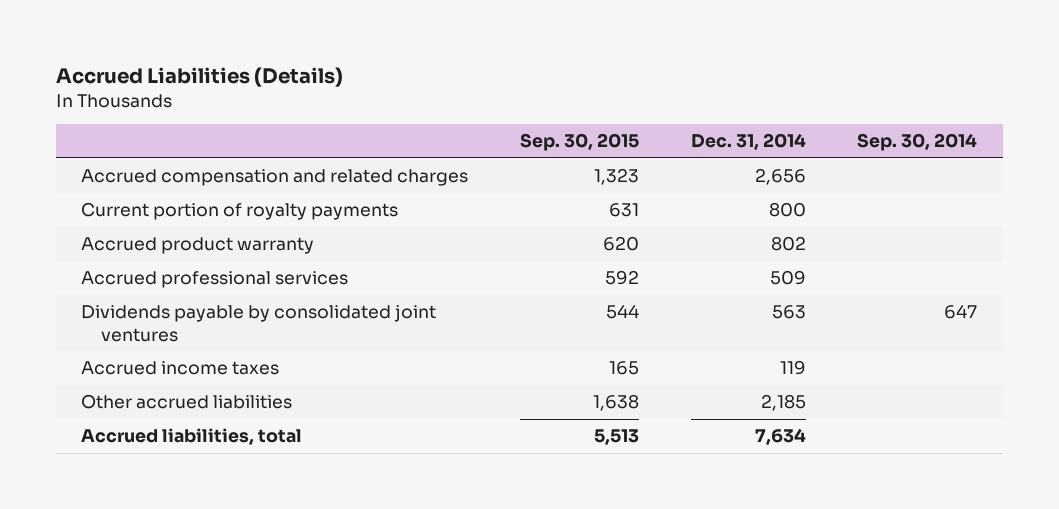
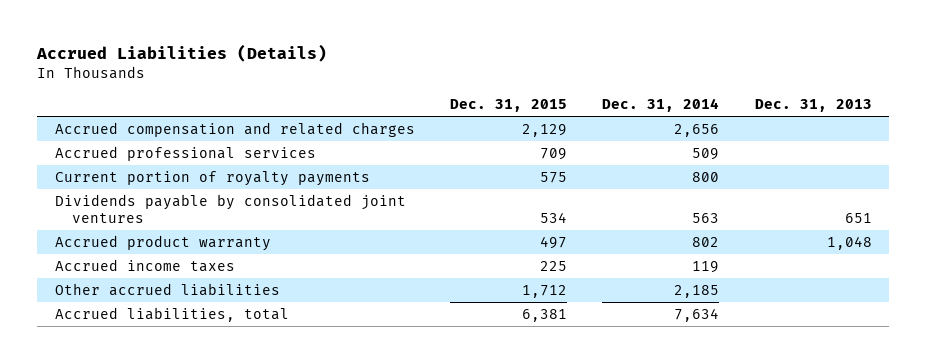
[519,133,639,152] Sep. 30, 2015 -> none
[857,133,978,152] Sep. 30, 2014 -> none
none -> [450,98,568,112] Dec. 31, 2015
none -> [754,98,872,112] Dec. 31, 2013
[81,202,399,221] Current portion of royalty payments -> [54,170,370,186] Current portion of royalty payments
[81,237,315,255] Accrued product warranty -> [54,234,271,251] Accrued product warranty

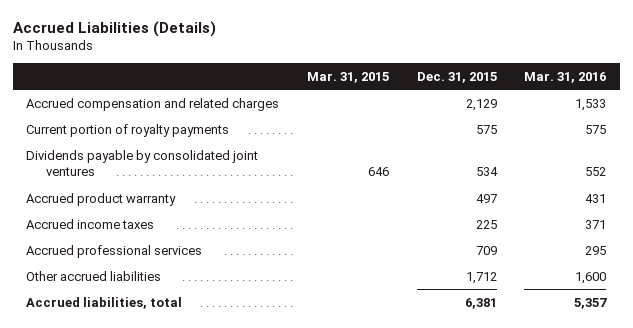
[602,97,720,112] Dec. 31, 2014 -> none
[754,98,872,112] Dec. 31, 2013 -> none
none -> [307,71,390,83] Mar. 31, 2015
none -> [524,71,607,83] Mar. 31, 2016
[54,145,316,161] Accrued professional services -> [26,244,203,258] Accrued professional services

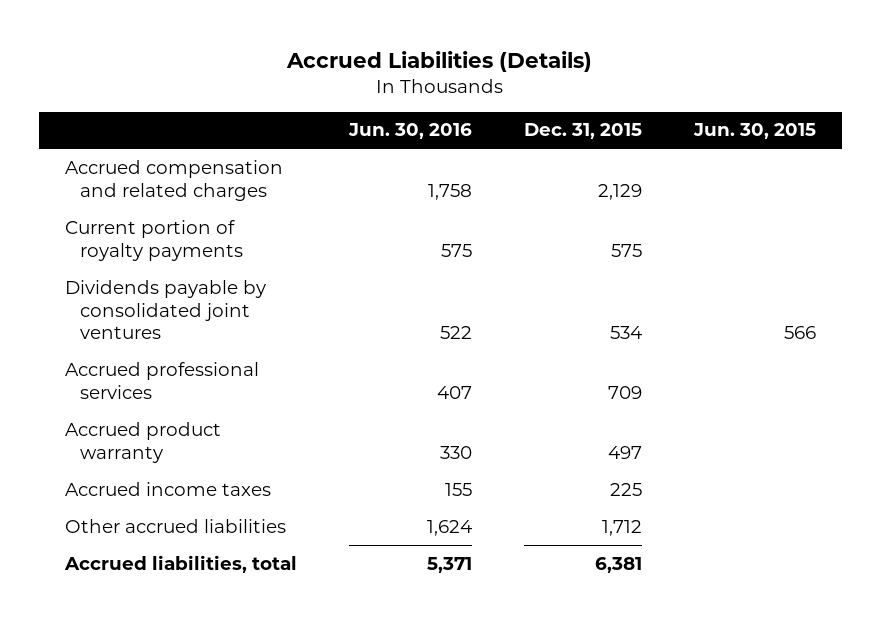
[307,71,390,83] Mar. 31, 2015 -> none
[524,71,607,83] Mar. 31, 2016 -> none
none -> [347,123,472,140] Jun. 30, 2016
none -> [693,123,817,140] Jun. 30, 2015
[26,244,203,258] Accrued professional services -> [64,361,259,399] Accrued professional services

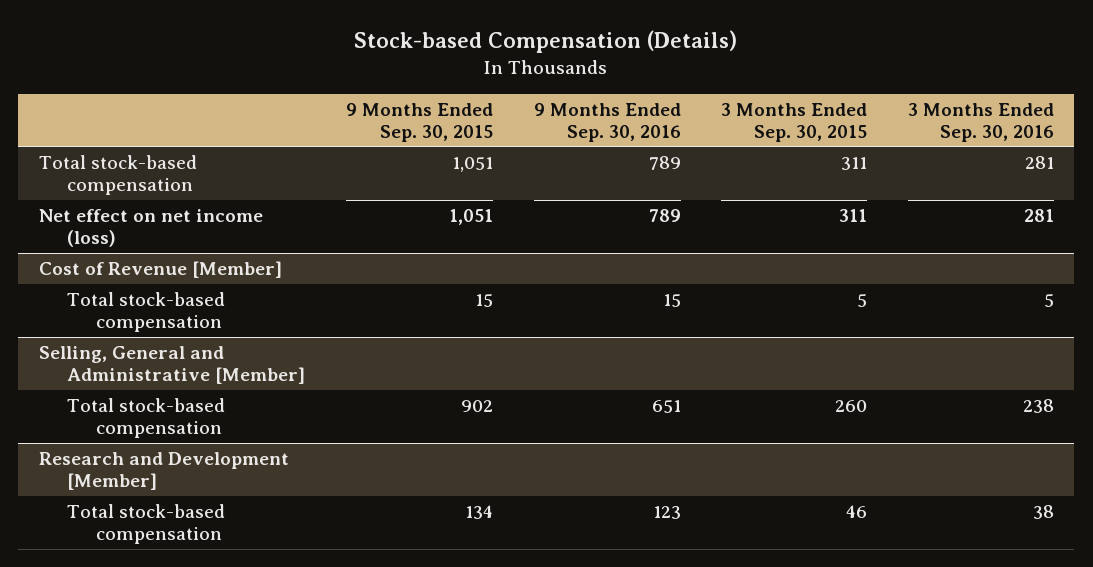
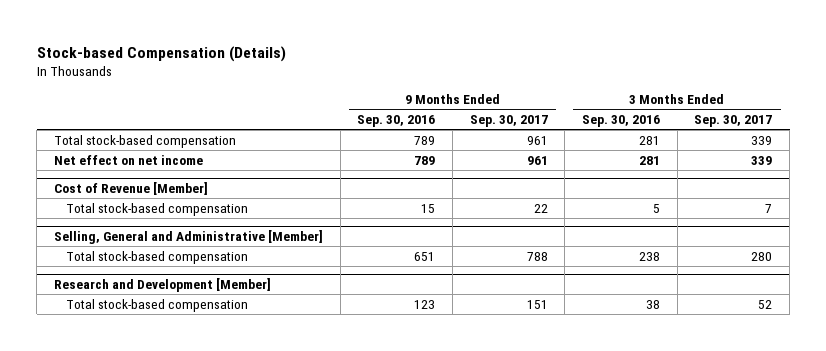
[345,102,493,142] 9 Months Ended Sep. 30, 2015 -> none
[721,102,868,142] 3 Months Ended Sep. 30, 2015 -> none
none -> [469,114,548,127] Sep. 30, 2017
none -> [694,114,773,127] Sep. 30, 2017
[38,208,263,248] Net effect on net income (loss) -> [53,154,203,165] Net effect on net income

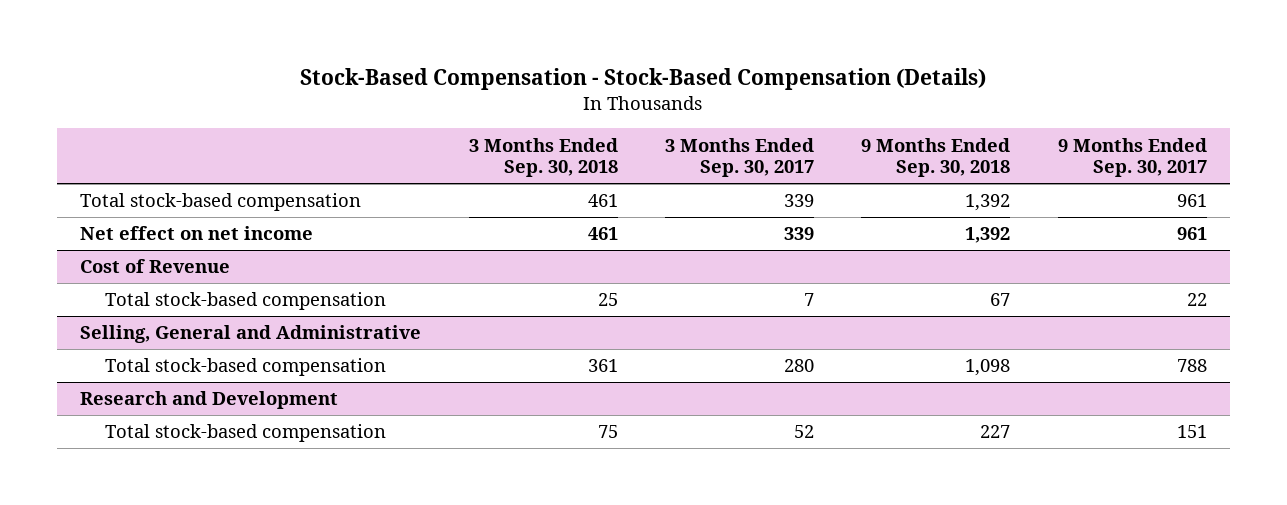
[36,45,286,62] Stock-based Compensation (Details) -> [300,68,987,91] Stock-Based Compensation - Stock-Based Compensation (Details)
[357,114,436,127] Sep. 30, 2016 -> none
[582,114,661,127] Sep. 30, 2016 -> none
none -> [468,137,618,178] 3 Months Ended Sep. 30, 2018
none -> [861,137,1011,178] 9 Months Ended Sep. 30, 2018
[53,181,208,195] Cost of Revenue [Member] -> [80,259,231,274] Cost of Revenue
[53,229,323,244] Selling, General and Administrative [Member] -> [80,325,422,344] Selling, General and Administrative
[53,277,271,292] Research and Development [Member] -> [80,391,339,410] Research and Development

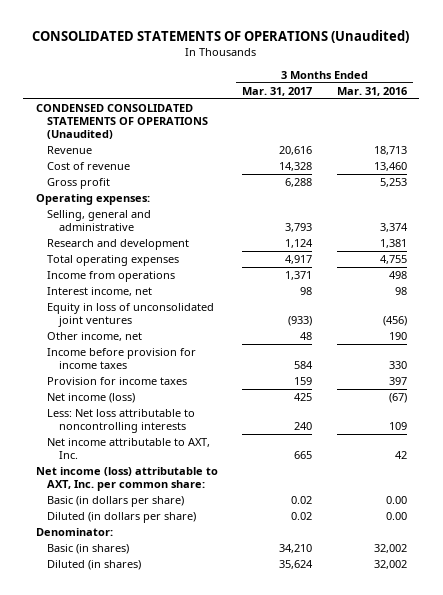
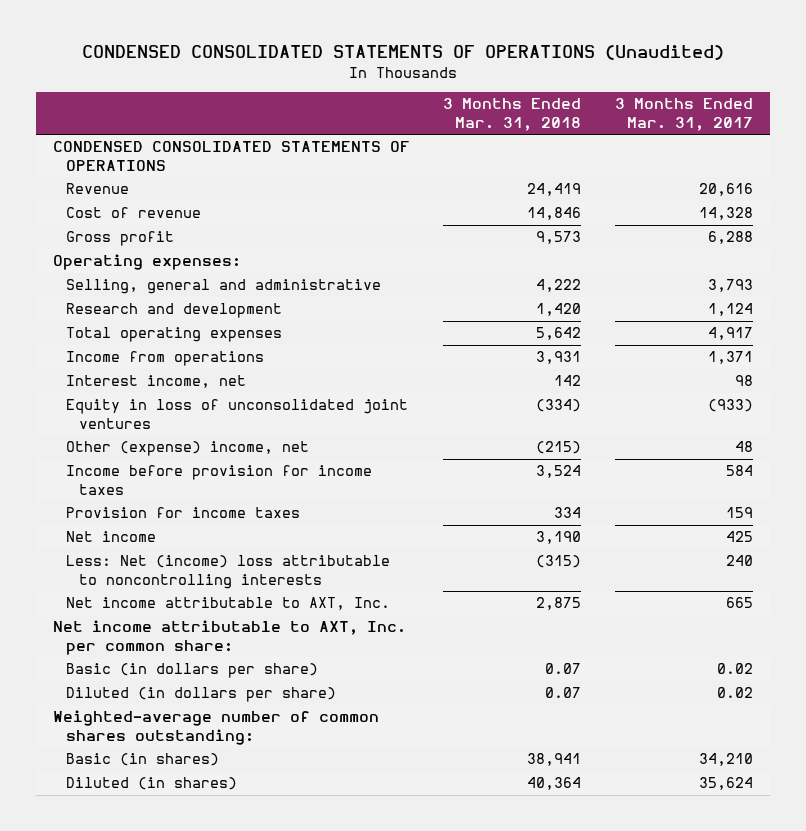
[32,29,410,43] CONSOLIDATED STATEMENTS OF OPERATIONS (Unaudited) -> [81,45,724,61] CONDENSED CONSOLIDATED STATEMENTS OF OPERATIONS (Unaudited)
[337,86,408,96] Mar. 31, 2016 -> none
none -> [443,98,582,132] 3 Months Ended Mar. 31, 2018
[35,103,209,140] CONDENSED CONSOLIDATED STATEMENTS OF OPERATIONS (Unaudited) -> [52,141,410,172] CONDENSED CONSOLIDATED STATEMENTS OF OPERATIONS
[47,331,143,341] Other income, net -> [65,441,309,457] Other (expense) income, net
[47,392,136,403] Net income (loss) -> [65,531,156,543] Net income
[47,408,196,434] Less: Net loss attributable to noncontrolling interests -> [65,555,390,590] Less: Net (income) loss attributable to noncontrolling interests
[35,466,218,492] Net income (loss) attributable to AXT, Inc. per common share: -> [52,620,406,656] Net income attributable to AXT, Inc. per common share:
[35,527,113,536] Denominator: -> [52,710,379,746] Weighted-average number of common shares outstanding:

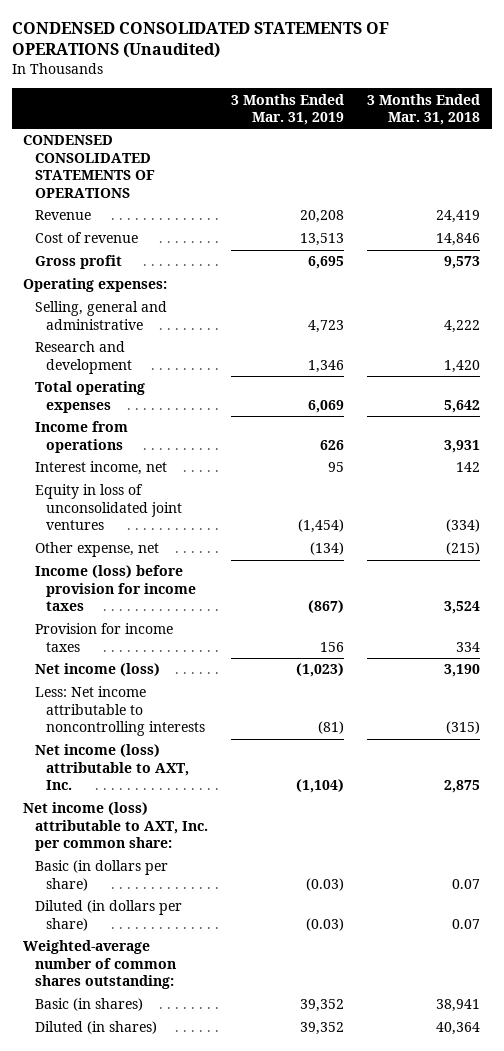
[614,98,753,132] 3 Months Ended Mar. 31, 2017 -> none
none -> [230,93,344,126] 3 Months Ended Mar. 31, 2019
[65,441,309,457] Other (expense) income, net -> [34,542,159,558] Other expense, net
[65,465,372,496] Income before provision for income taxes -> [34,565,196,612] Income (loss) before provision for income taxes
[65,531,156,543] Net income -> [34,663,160,677] Net income (loss)
[65,555,390,590] Less: Net (income) loss attributable to noncontrolling interests -> [34,686,205,737] Less: Net income attributable to noncontrolling interests
[65,597,390,611] Net income attributable to AXT, Inc. -> [34,744,189,791] Net income (loss) attributable to AXT, Inc.
[52,620,406,656] Net income attributable to AXT, Inc. per common share: -> [23,802,208,852] Net income (loss) attributable to AXT, Inc. per common share:

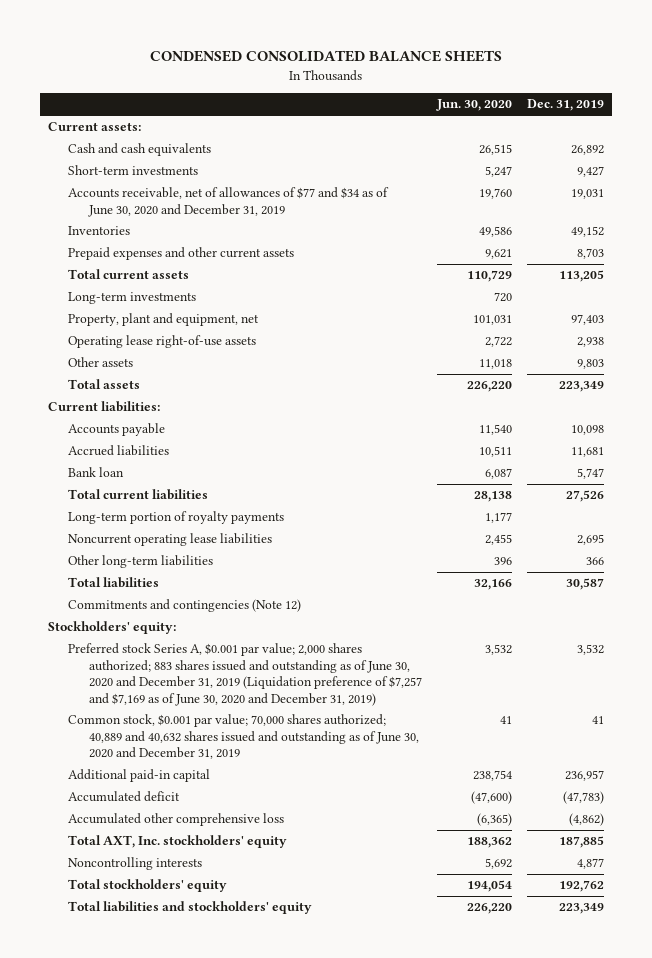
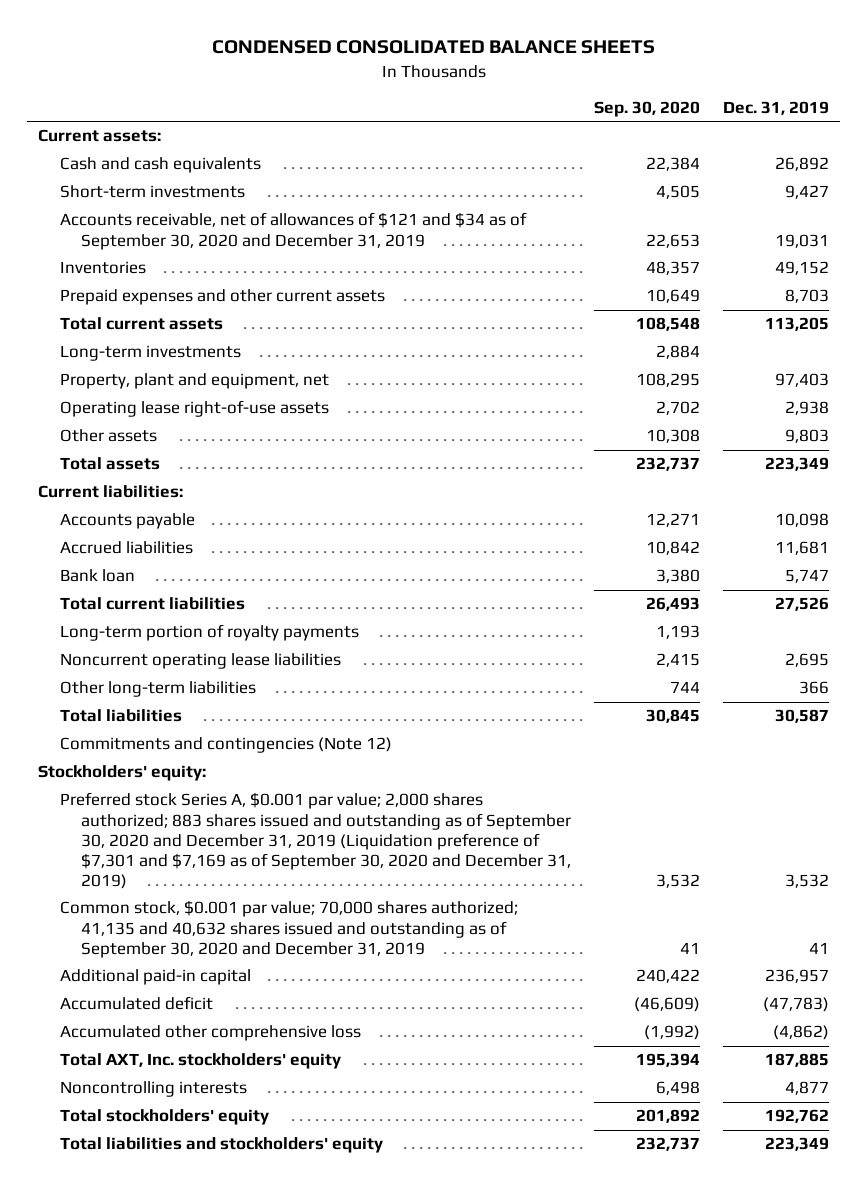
[436,99,513,112] Jun. 30, 2020 -> none
none -> [594,101,701,118] Sep. 30, 2020
[68,187,390,217] Accounts receivable, net of allowances of $77 and $34 as of June 30, 2020 and December 31, 2019 -> [59,212,527,250] Accounts receivable, net of allowances of $121 and $34 as of September 30, 2020 and December 31, 2019
[68,643,423,706] Preferred stock Series A, $0.001 par value; 2,000 shares authorized; 883 shares issued and outstanding as of June 30, 2020 and December 31, 2019 (Liquidation preference of $7,257 and $7,169 as of June 30, 2020 and December 31, 2019) -> [59,792,572,889] Preferred stock Series A, $0.001 par value; 2,000 shares authorized; 883 shares issued and outstanding as of September 30, 2020 and December 31, 2019 (Liquidation preference of $7,301 and $7,169 as of September 30, 2020 and December 31, 2019)
[68,714,420,760] Common stock, $0.001 par value; 70,000 shares authorized; 40,889 and 40,632 shares issued and outstanding as of June 30, 2020 and December 31, 2019 -> [59,900,518,958] Common stock, $0.001 par value; 70,000 shares authorized; 41,135 and 40,632 shares issued and outstanding as of September 30, 2020 and December 31, 2019

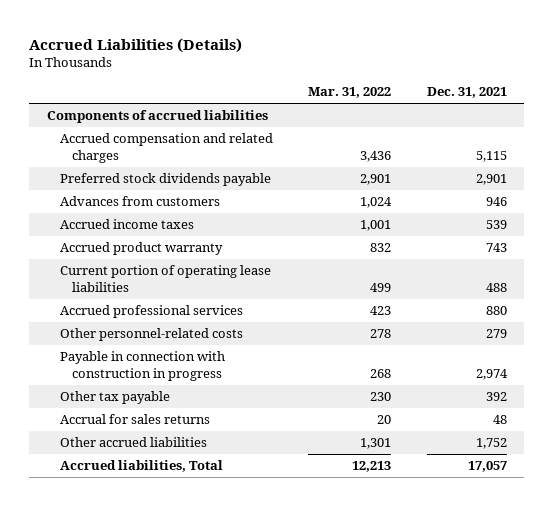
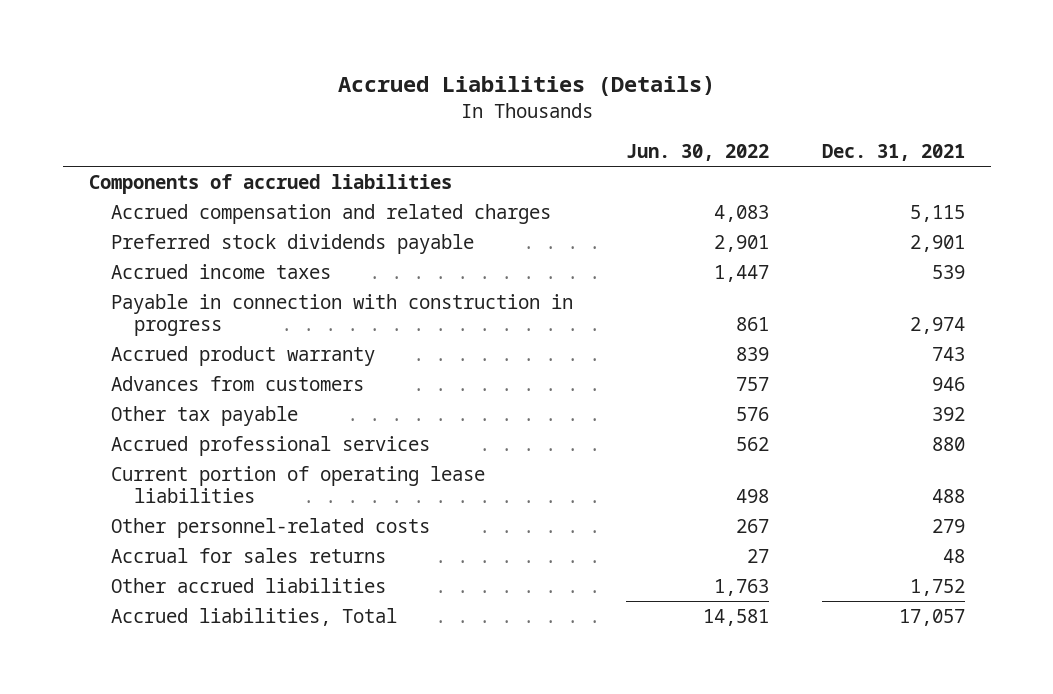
[308,87,392,99] Mar. 31, 2022 -> none
none -> [625,144,769,162] Jun. 30, 2022
[59,351,225,381] Payable in connection with construction in progress -> [111,293,574,336] Payable in connection with construction in progress
[59,196,220,207] Advances from customers -> [111,375,365,391] Advances from customers
[59,391,170,405] Other tax payable -> [111,405,299,426] Other tax payable
[59,265,271,292] Current portion of operating lease liabilities -> [111,465,486,503] Current portion of operating lease liabilities

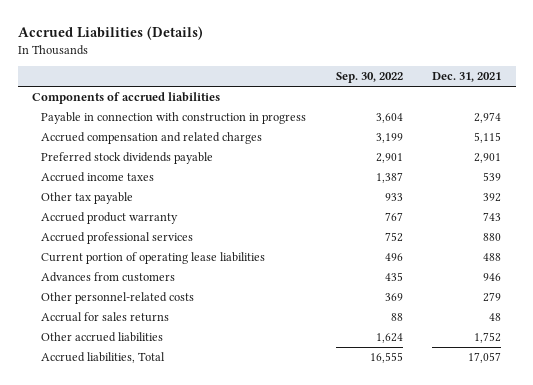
[625,144,769,162] Jun. 30, 2022 -> none
none -> [335,72,403,84] Sep. 30, 2022
[111,293,574,336] Payable in connection with construction in progress -> [41,112,307,125] Payable in connection with construction in progress
[111,345,376,366] Accrued product warranty -> [41,212,179,225] Accrued product warranty
[111,375,365,391] Advances from customers -> [41,272,176,283] Advances from customers

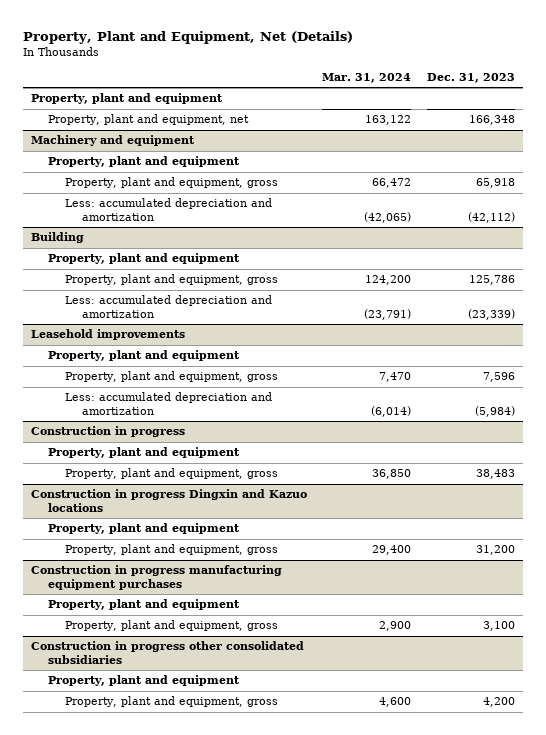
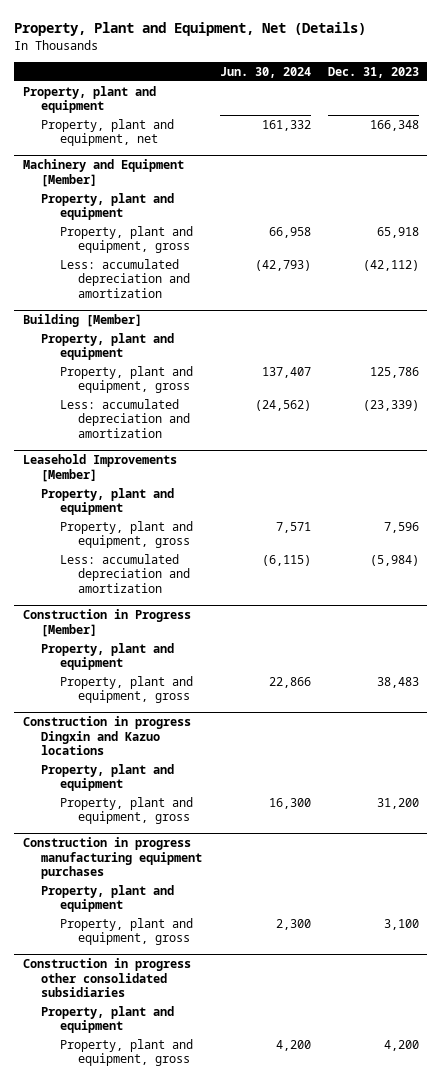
[322,72,412,83] Mar. 31, 2024 -> none
none -> [219,66,311,78] Jun. 30, 2024
[31,135,196,147] Machinery and equipment -> [22,159,184,187] Machinery and Equipment [Member]
[31,232,85,244] Building -> [22,314,142,328] Building [Member]
[31,329,186,341] Leasehold improvements -> [22,454,177,482] Leasehold Improvements [Member]
[31,426,186,438] Construction in progress -> [22,609,191,637] Construction in Progress [Member]

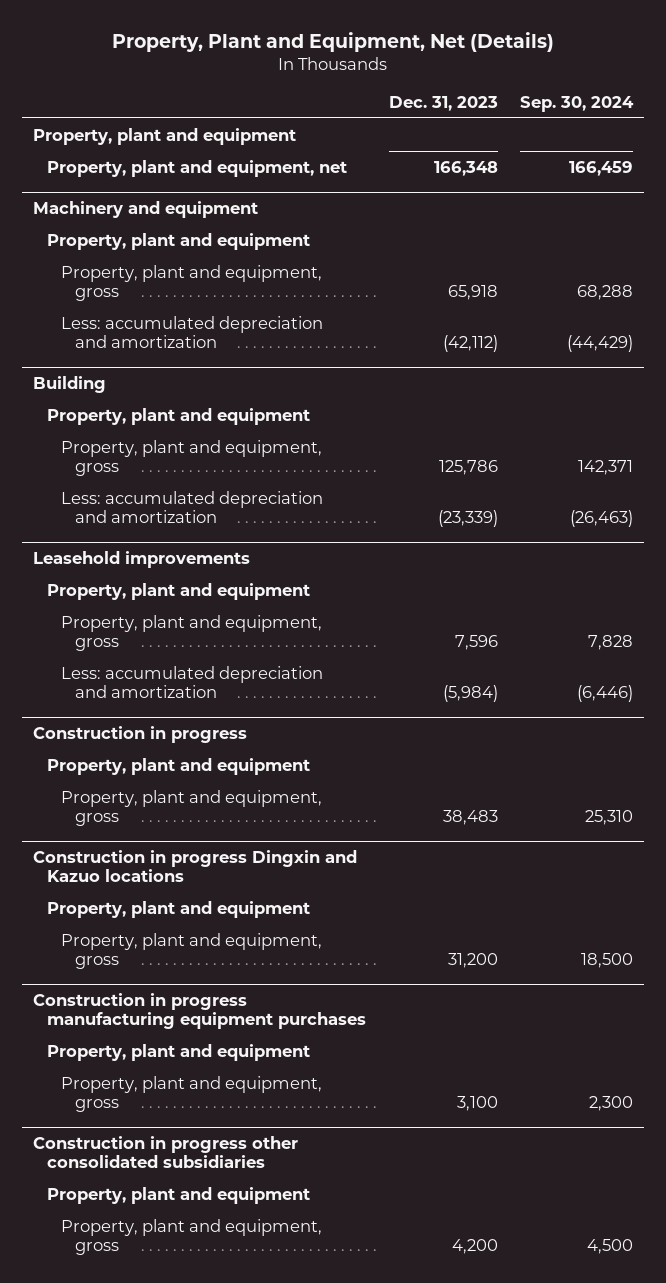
[219,66,311,78] Jun. 30, 2024 -> none
none -> [519,95,634,112] Sep. 30, 2024
[22,159,184,187] Machinery and Equipment [Member] -> [33,201,259,219] Machinery and equipment
[22,314,142,328] Building [Member] -> [33,376,107,394] Building
[22,454,177,482] Leasehold Improvements [Member] -> [33,551,251,569] Leasehold improvements
[22,609,191,637] Construction in Progress [Member] -> [33,726,248,744] Construction in progress

